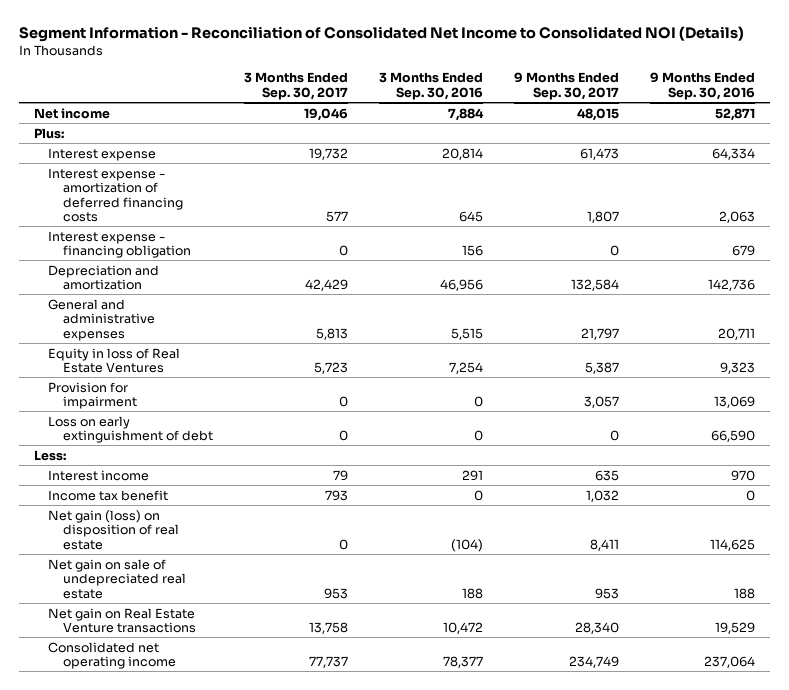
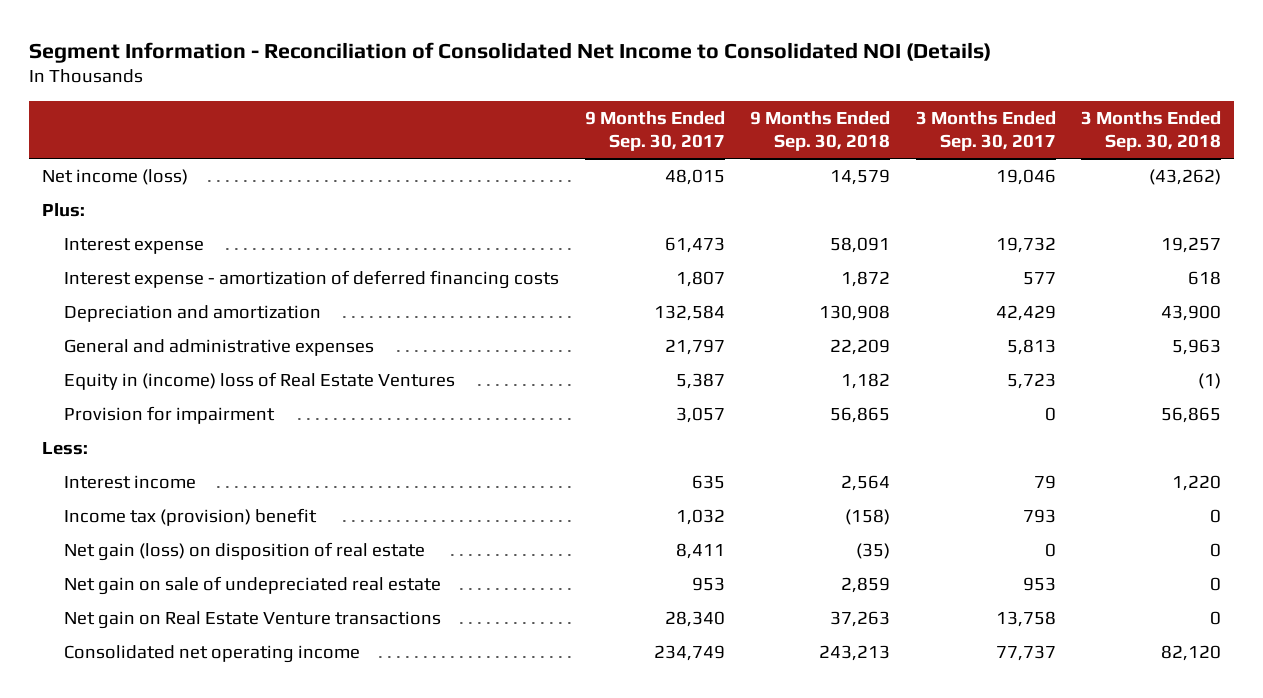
[378,72,483,100] 3 Months Ended Sep. 30, 2016 -> none
[649,72,755,100] 9 Months Ended Sep. 30, 2016 -> none
none -> [750,110,891,152] 9 Months Ended Sep. 30, 2018
none -> [1081,110,1222,152] 3 Months Ended Sep. 30, 2018
[34,107,111,119] Net income -> [41,168,188,185] Net income (loss)
[48,230,191,259] Interest expense - financing obligation -> none
[48,347,181,374] Equity in loss of Real Estate Ventures -> [64,371,456,390] Equity in (income) loss of Real Estate Ventures
[48,415,213,444] Loss on early extinguishment of debt -> none
[48,489,169,501] Income tax benefit -> [64,507,318,526] Income tax (provision) benefit

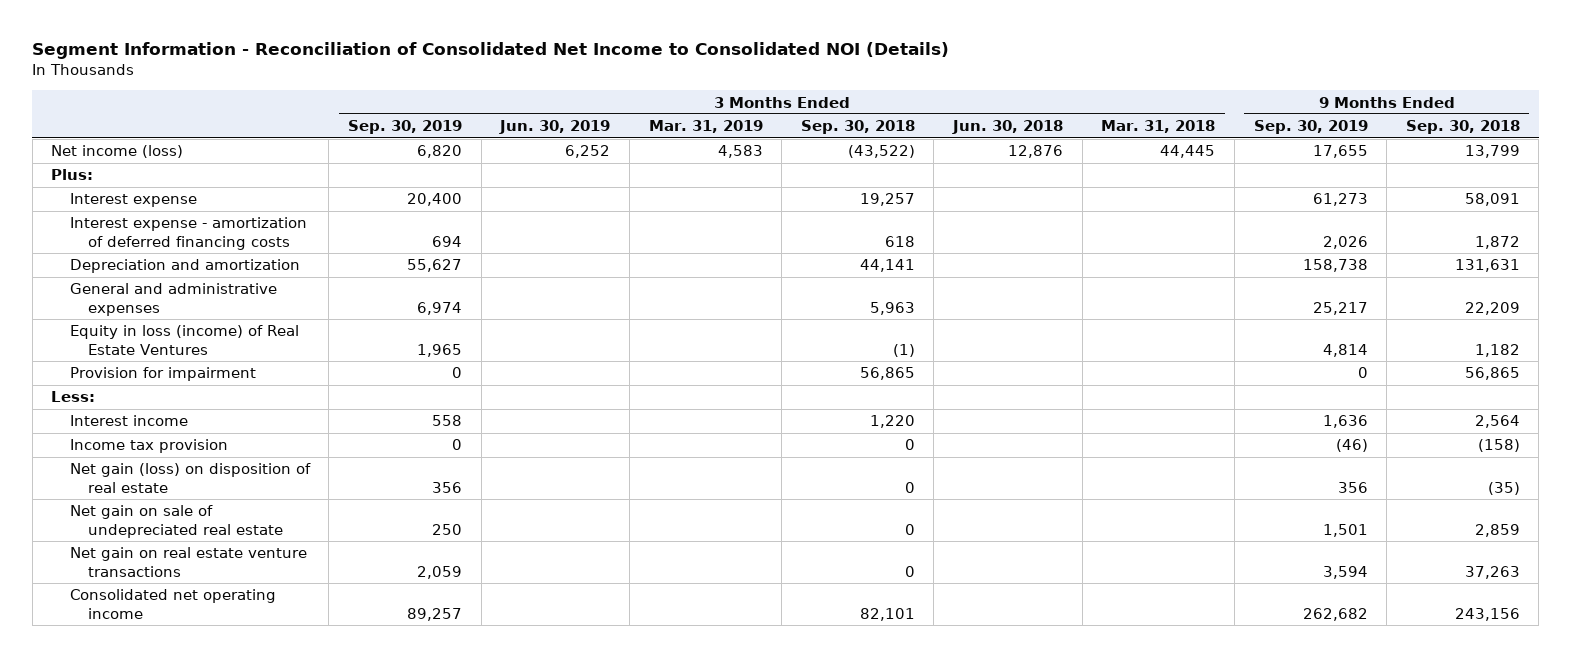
[584,110,725,152] 9 Months Ended Sep. 30, 2017 -> none
[915,110,1056,152] 3 Months Ended Sep. 30, 2017 -> none
none -> [348,120,463,135] Sep. 30, 2019
none -> [499,120,611,135] Jun. 30, 2019
none -> [648,120,763,134] Mar. 31, 2019
none -> [952,120,1064,135] Jun. 30, 2018
none -> [1101,120,1216,134] Mar. 31, 2018
none -> [1253,120,1368,135] Sep. 30, 2019
[830,168,891,185] 14,579 -> [1464,145,1520,159] 13,799
[1149,168,1222,185] (43,262) -> [847,145,915,159] (43,522)
[819,304,891,321] 130,908 -> [1454,259,1520,273] 131,631
[1161,304,1222,321] 43,900 -> [859,259,915,273] 44,141
[64,371,456,390] Equity in (income) loss of Real Estate Ventures -> [69,325,299,355] Equity in loss (income) of Real Estate Ventures
[64,507,318,526] Income tax (provision) benefit -> [69,439,228,454] Income tax provision
[64,610,442,629] Net gain on Real Estate Venture transactions -> [69,547,307,577] Net gain on real estate venture transactions
[819,644,891,661] 243,213 -> [1454,607,1520,621] 243,156
[1161,644,1222,661] 82,120 -> [859,607,915,621] 82,101

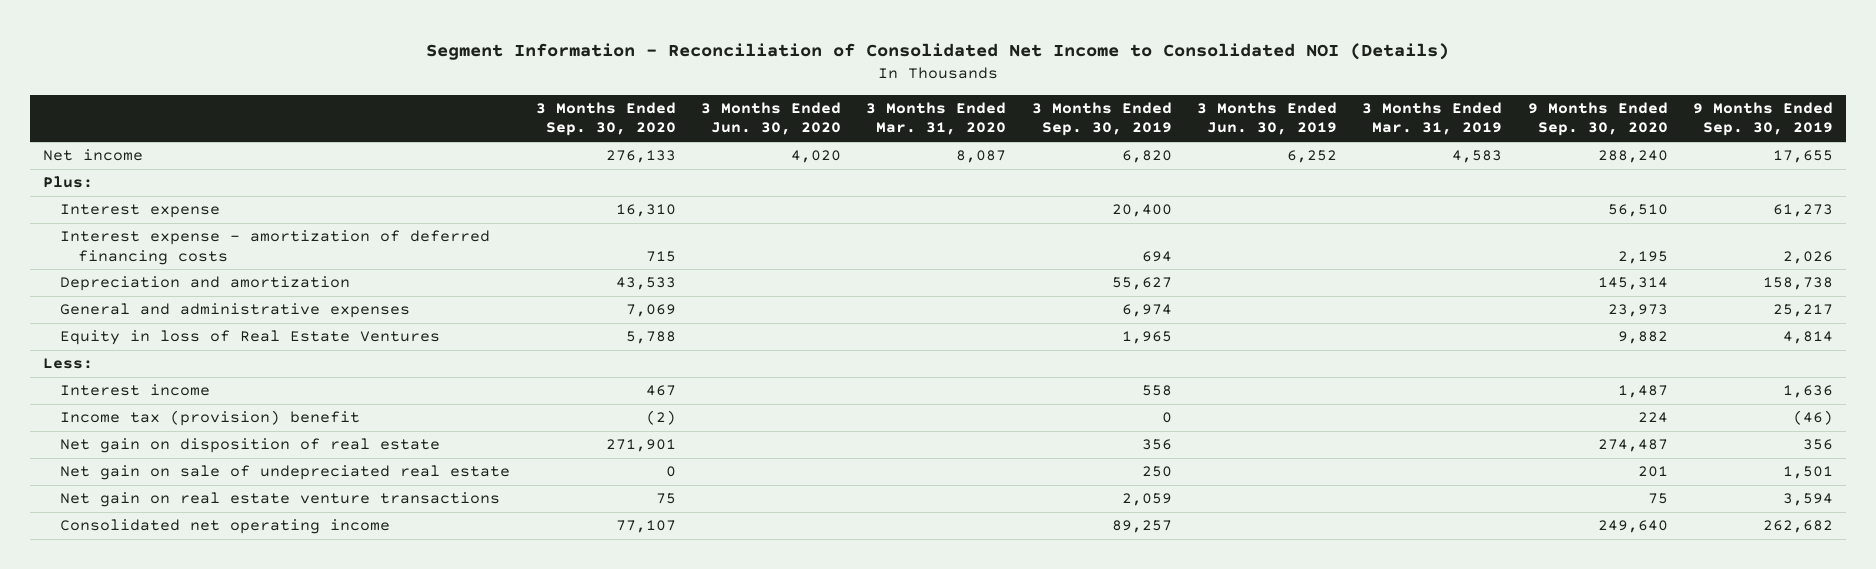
[800,120,915,135] Sep. 30, 2018 -> none
[952,120,1064,135] Jun. 30, 2018 -> none
[1101,120,1216,134] Mar. 31, 2018 -> none
[1405,120,1520,135] Sep. 30, 2018 -> none
none -> [535,101,676,137] 3 Months Ended Sep. 30, 2020
none -> [701,101,842,136] 3 Months Ended Jun. 30, 2020
none -> [866,101,1007,136] 3 Months Ended Mar. 31, 2020
none -> [1527,101,1668,137] 9 Months Ended Sep. 30, 2020
[51,145,184,159] Net income (loss) -> [42,149,143,162] Net income
[69,367,256,382] Provision for impairment -> none
[69,325,299,355] Equity in loss (income) of Real Estate Ventures -> [60,330,441,346] Equity in loss of Real Estate Ventures
[69,439,228,454] Income tax provision -> [60,410,361,427] Income tax (provision) benefit
[69,463,311,493] Net gain (loss) on disposition of real estate -> [60,438,441,454] Net gain on disposition of real estate

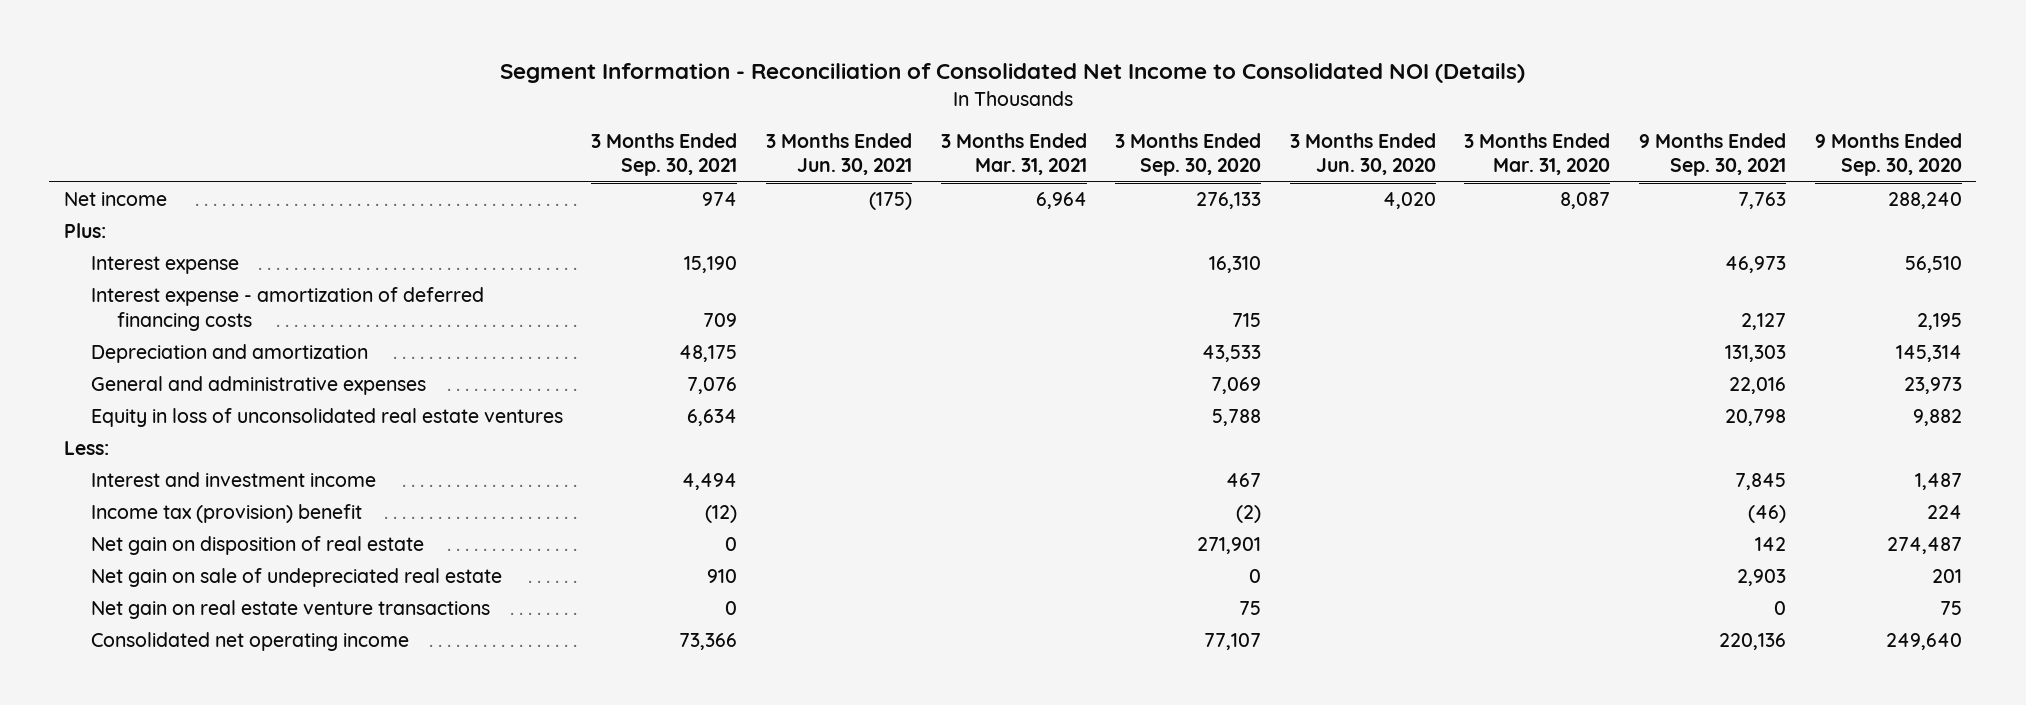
[1031,101,1172,137] 3 Months Ended Sep. 30, 2019 -> none
[1197,101,1338,136] 3 Months Ended Jun. 30, 2019 -> none
[1362,101,1503,136] 3 Months Ended Mar. 31, 2019 -> none
[1692,101,1833,137] 9 Months Ended Sep. 30, 2019 -> none
none -> [591,133,738,177] 3 Months Ended Sep. 30, 2021
none -> [765,133,912,176] 3 Months Ended Jun. 30, 2021
none -> [940,133,1087,176] 3 Months Ended Mar. 31, 2021
none -> [1639,133,1787,177] 9 Months Ended Sep. 30, 2021
[60,330,441,346] Equity in loss of Real Estate Ventures -> [90,408,563,428] Equity in loss of unconsolidated real estate ventures
[60,384,211,397] Interest income -> [90,472,376,488] Interest and investment income

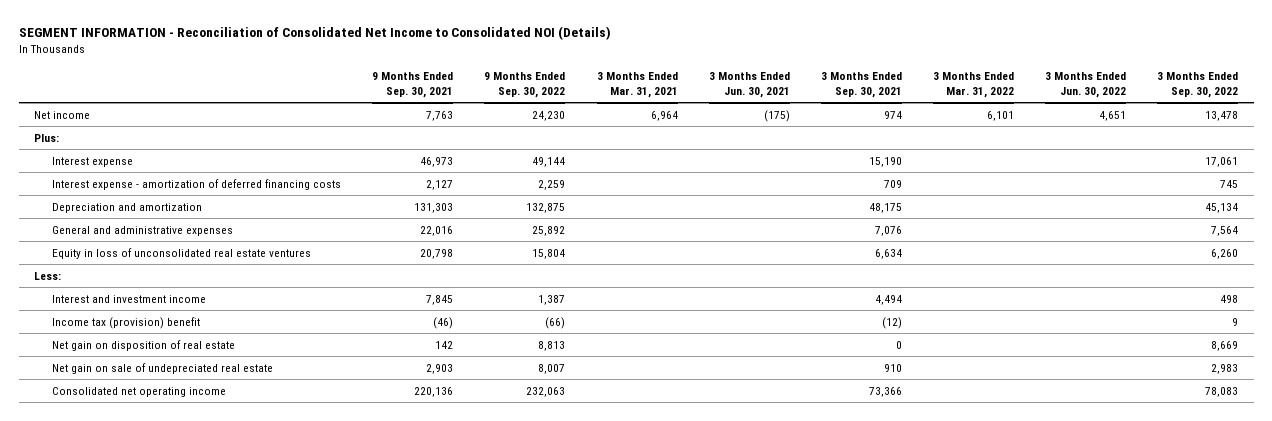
[499,63,1525,84] Segment Information - Reconciliation of Consolidated Net Income to Consolidated NOI (Details) -> [18,26,611,41] SEGMENT INFORMATION - Reconciliation of Consolidated Net Income to Consolidated NOI (Details)
[1115,133,1262,177] 3 Months Ended Sep. 30, 2020 -> none
[1289,133,1436,176] 3 Months Ended Jun. 30, 2020 -> none
[1464,133,1611,176] 3 Months Ended Mar. 31, 2020 -> none
[1814,133,1962,177] 9 Months Ended Sep. 30, 2020 -> none
none -> [484,72,566,98] 9 Months Ended Sep. 30, 2022
none -> [932,72,1014,98] 3 Months Ended Mar. 31, 2022
none -> [1044,72,1126,98] 3 Months Ended Jun. 30, 2022
none -> [1157,72,1239,98] 3 Months Ended Sep. 30, 2022
[90,600,490,620] Net gain on real estate venture transactions -> none

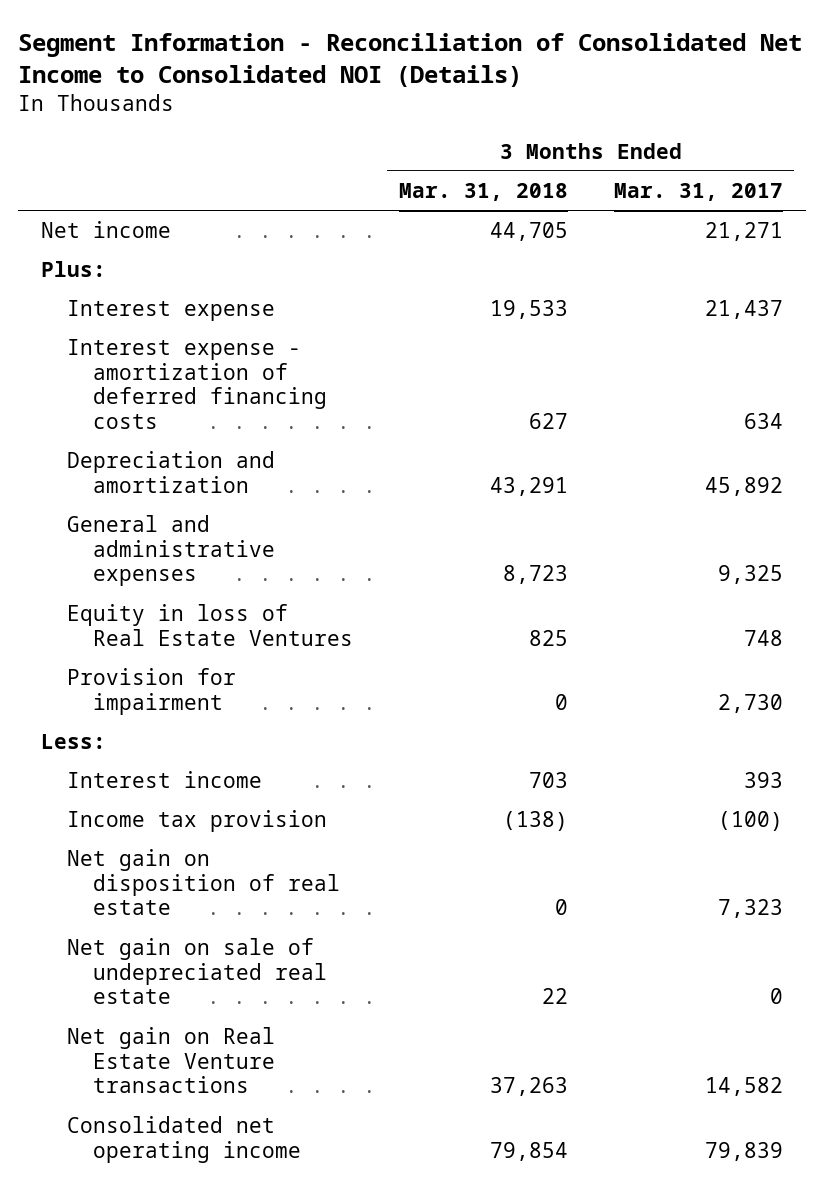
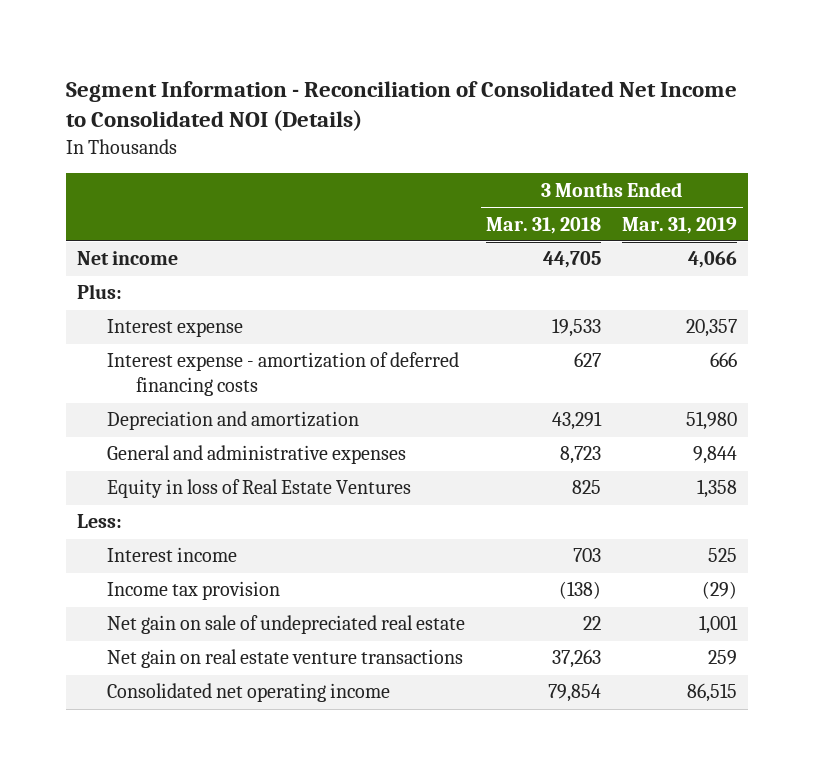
[613,183,783,202] Mar. 31, 2017 -> none
none -> [622,216,738,234] Mar. 31, 2019
[67,668,237,715] Provision for impairment -> none
[67,849,341,916] Net gain on disposition of real estate -> none
[67,1027,276,1094] Net gain on Real Estate Venture transactions -> [106,649,463,669] Net gain on real estate venture transactions

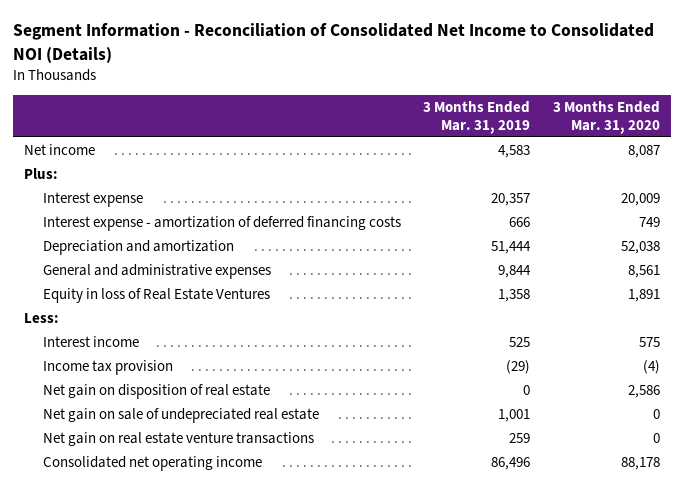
[485,216,601,234] Mar. 31, 2018 -> none
none -> [553,101,661,134] 3 Months Ended Mar. 31, 2020
[688,251,738,269] 4,066 -> [498,145,531,159] 4,583
[686,411,738,431] 51,980 -> [491,241,532,255] 51,444
none -> [42,384,270,400] Net gain on disposition of real estate
[687,683,738,703] 86,515 -> [491,457,531,471] 86,496

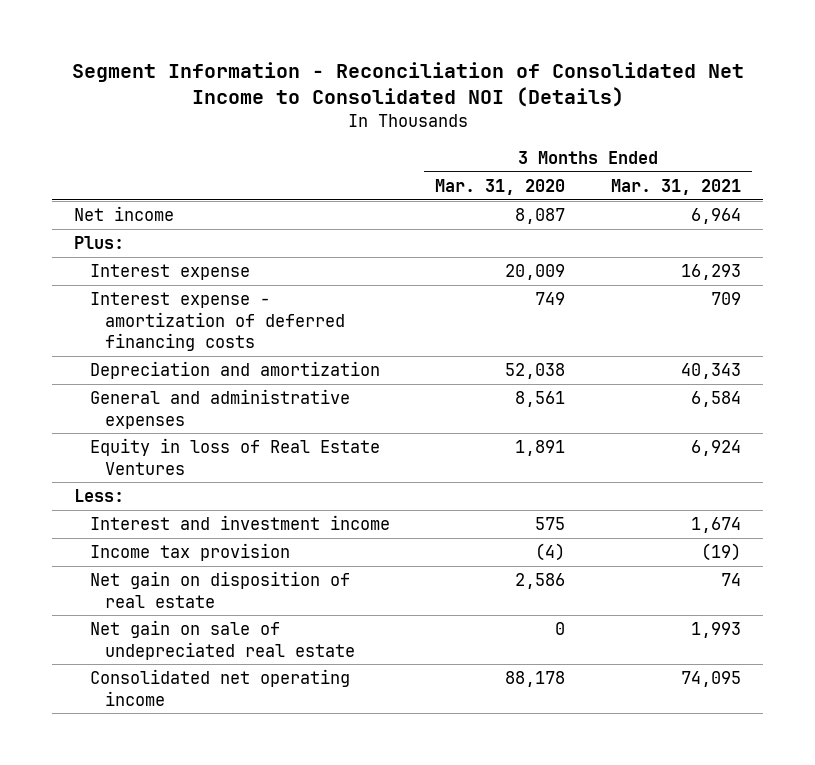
[423,101,531,134] 3 Months Ended Mar. 31, 2019 -> none
none -> [610,179,741,196] Mar. 31, 2021
[42,336,139,348] Interest income -> [89,515,390,531] Interest and investment income
[42,432,314,447] Net gain on real estate venture transactions -> none

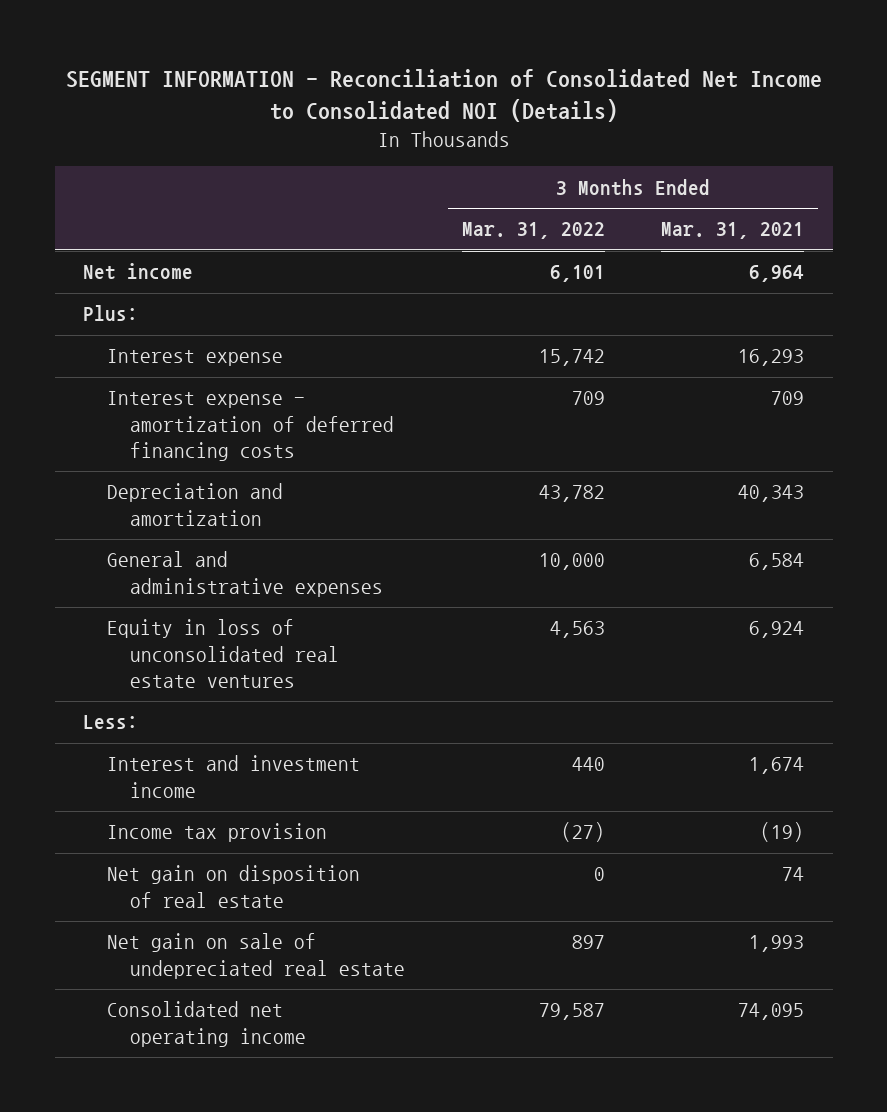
[71,62,744,108] Segment Information - Reconciliation of Consolidated Net Income to Consolidated NOI (Details) -> [65,69,822,123] SEGMENT INFORMATION - Reconciliation of Consolidated Net Income to Consolidated NOI (Details)
[435,179,566,196] Mar. 31, 2020 -> none
none -> [461,222,605,240] Mar. 31, 2022
[89,438,380,475] Equity in loss of Real Estate Ventures -> [106,619,340,688] Equity in loss of unconsolidated real estate ventures

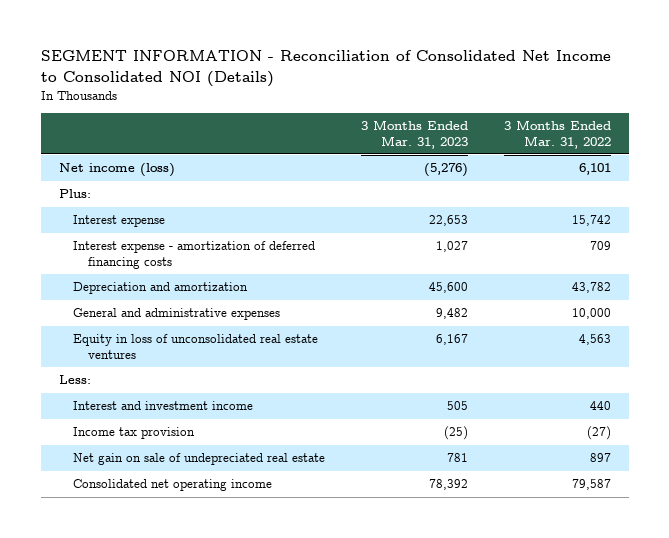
[661,222,805,240] Mar. 31, 2021 -> none
none -> [360,120,468,149] 3 Months Ended Mar. 31, 2023
[82,263,193,281] Net income -> [58,163,175,178] Net income (loss)
[106,865,360,908] Net gain on disposition of real estate -> none

